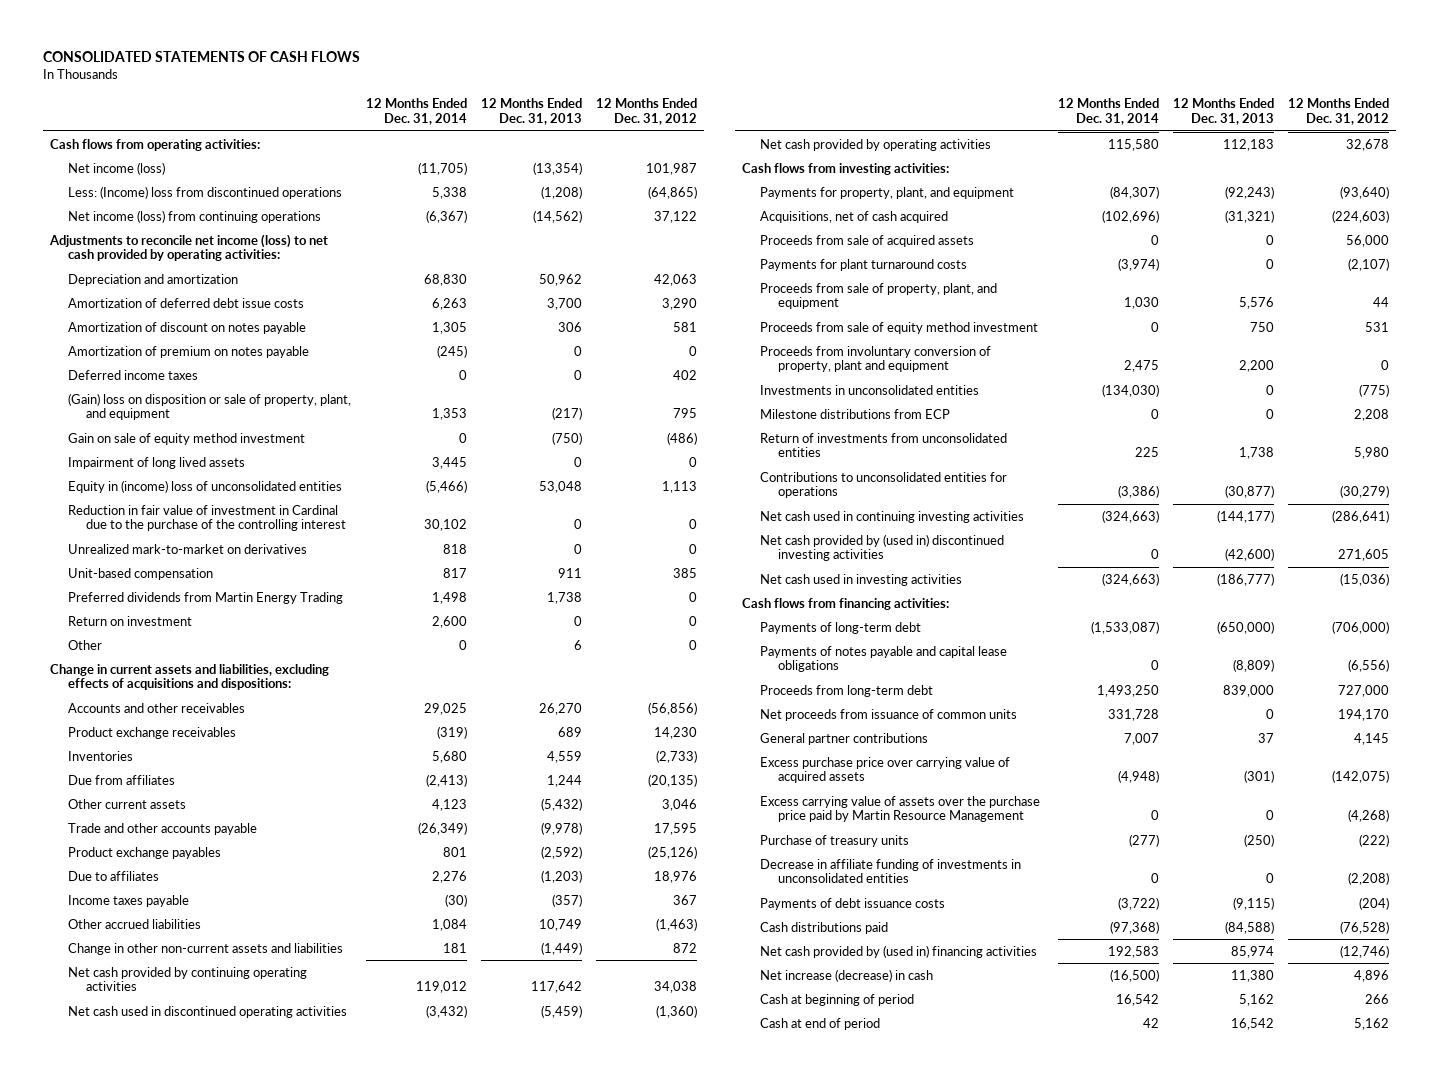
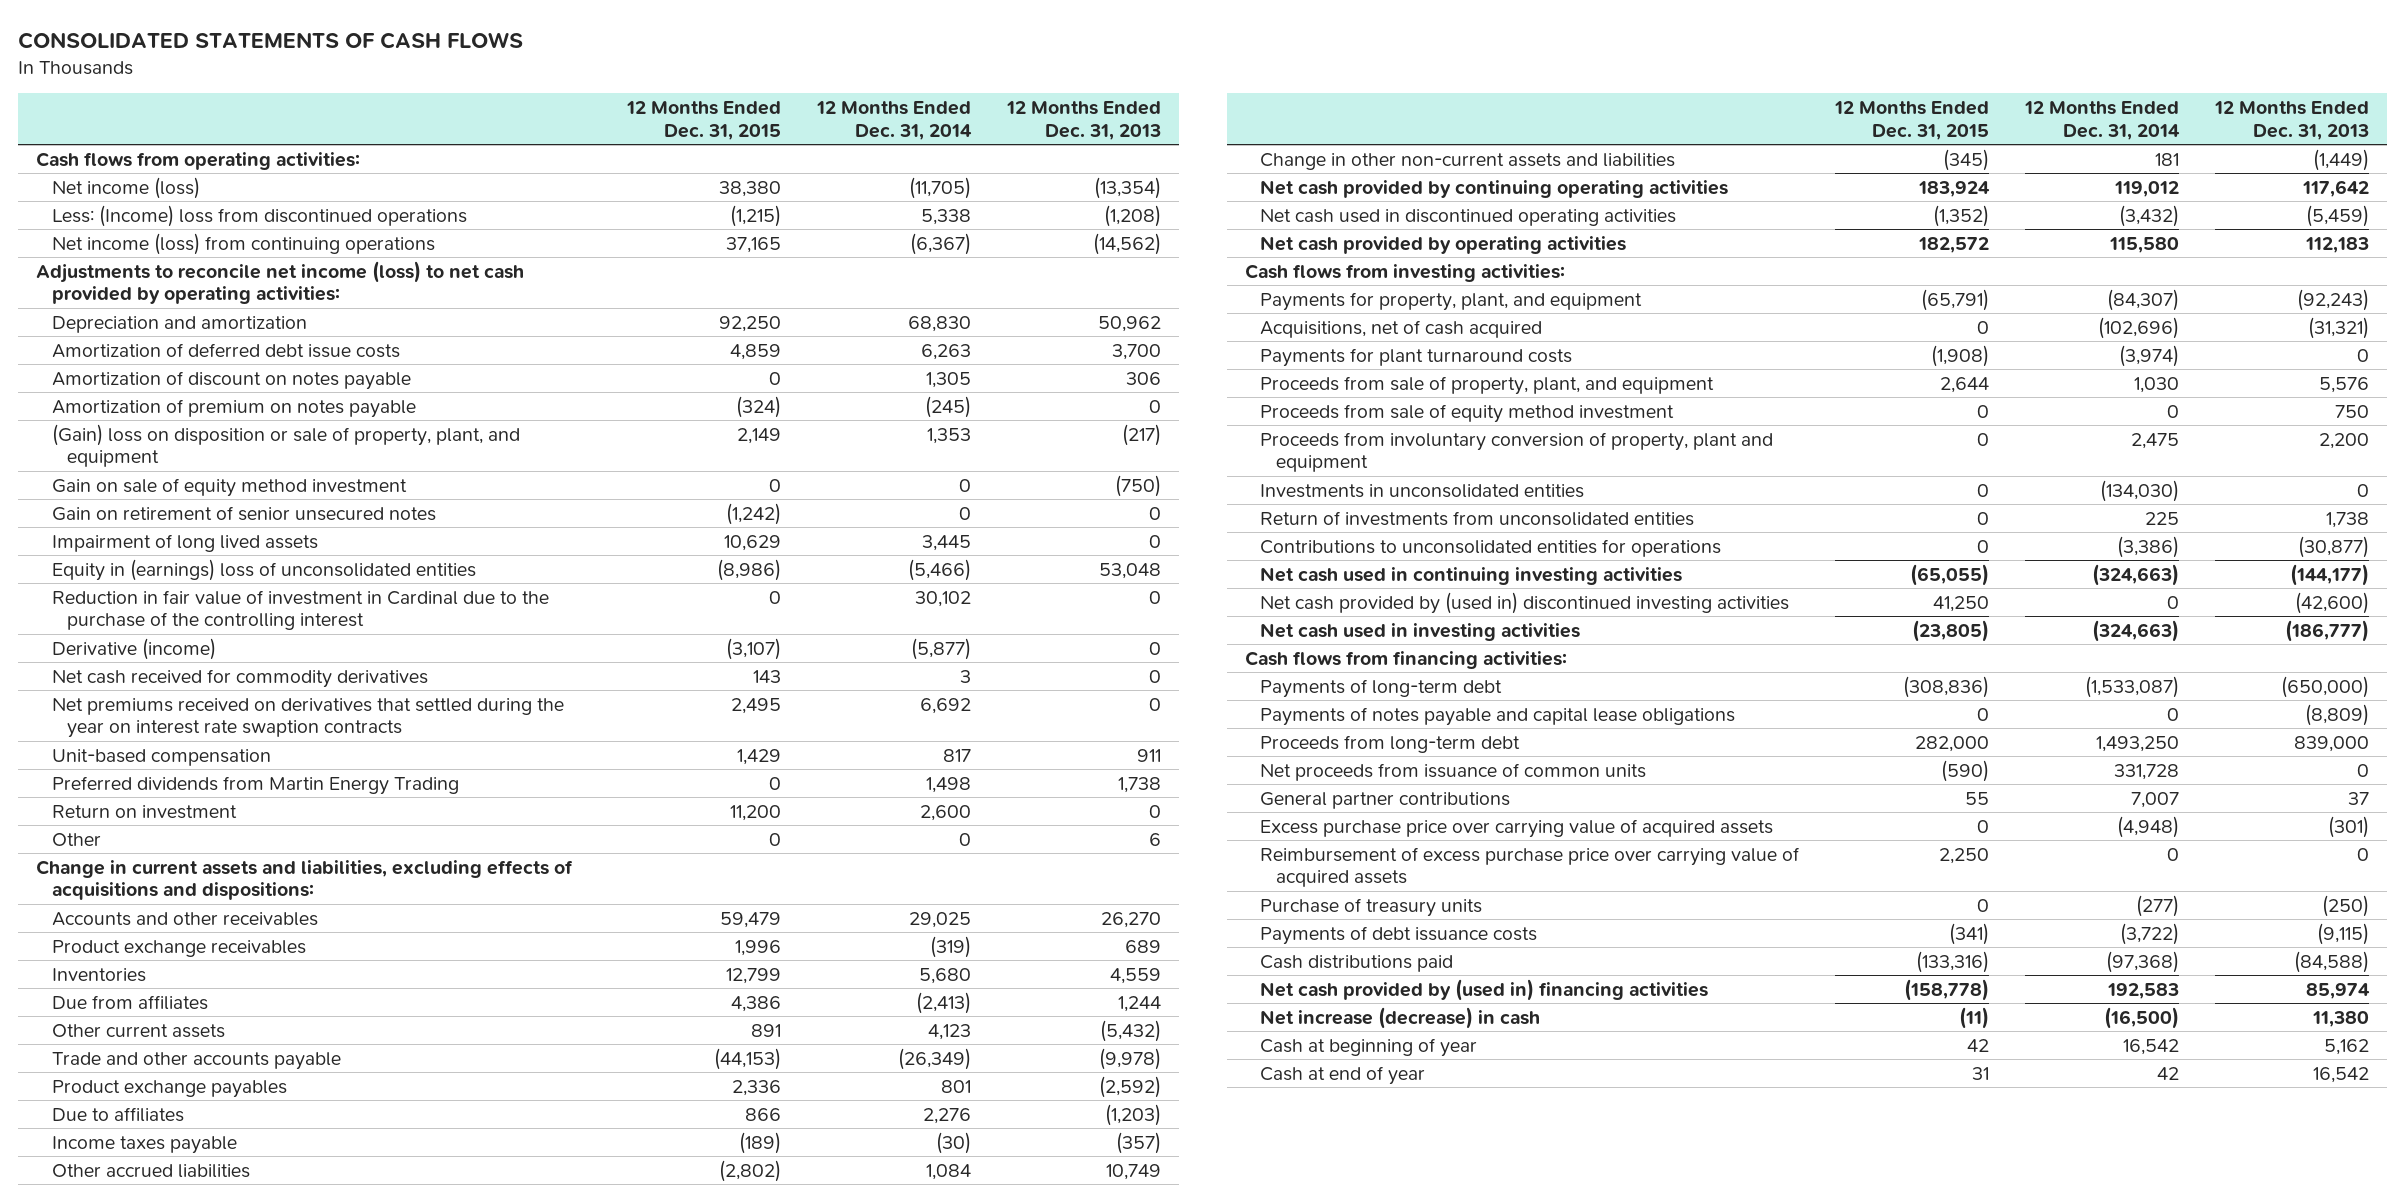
[596,98,698,126] 12 Months Ended Dec. 31, 2012 -> none
none -> [625,101,781,140] 12 Months Ended Dec. 31, 2015
[68,369,199,380] Deferred income taxes -> none
none -> [51,505,436,521] Gain on retirement of senior unsecured notes
[68,479,343,493] Equity in (income) loss of unconsolidated entities -> [51,558,476,581] Equity in (earnings) loss of unconsolidated entities
[68,543,308,554] Unrealized mark-to-market on derivatives -> none
none -> [51,637,216,660] Derivative (income)
none -> [51,668,428,688] Net cash received for commodity derivatives
none -> [51,697,564,739] Net premiums received on derivatives that settled during the year on interest rate swaption contracts
[760,234,975,247] Proceeds from sale of acquired assets -> none
[760,408,951,419] Milestone distributions from ECP -> none
[760,795,1041,823] Excess carrying value of assets over the purchase price paid by Martin Resource Management -> [1260,846,1801,888] Reimbursement of excess purchase price over carrying value of acquired assets
[760,858,1022,884] Decrease in affiliate funding of investments in unconsolidated entities -> none
[760,993,915,1006] Cash at beginning of period -> [1260,1037,1478,1057] Cash at beginning of year
[760,1017,881,1030] Cash at end of period -> [1260,1065,1426,1085] Cash at end of year

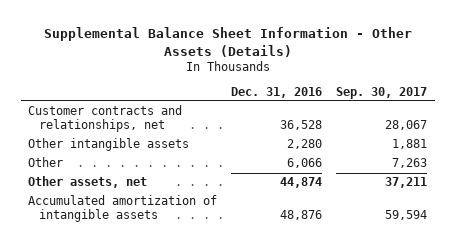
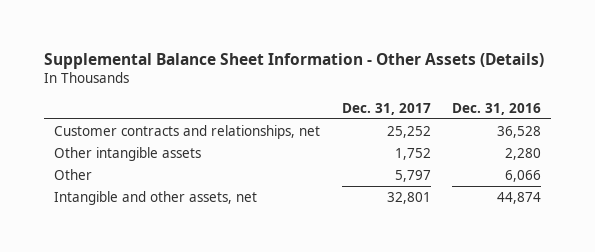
[336,86,428,99] Sep. 30, 2017 -> none
none -> [341,102,431,115] Dec. 31, 2017
[27,195,217,223] Accumulated amortization of intangible assets -> none
[27,176,147,189] Other assets, net -> [54,190,258,205] Intangible and other assets, net

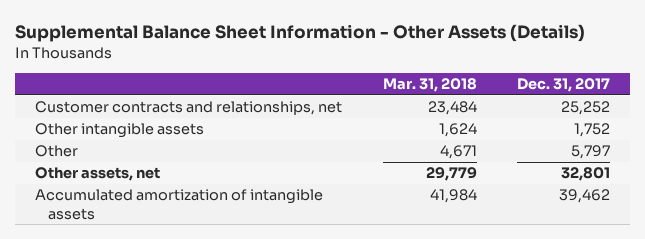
[451,102,541,115] Dec. 31, 2016 -> none
none -> [382,78,477,93] Mar. 31, 2018
[54,190,258,205] Intangible and other assets, net -> [35,167,161,182] Other assets, net
none -> [35,189,324,220] Accumulated amortization of intangible assets

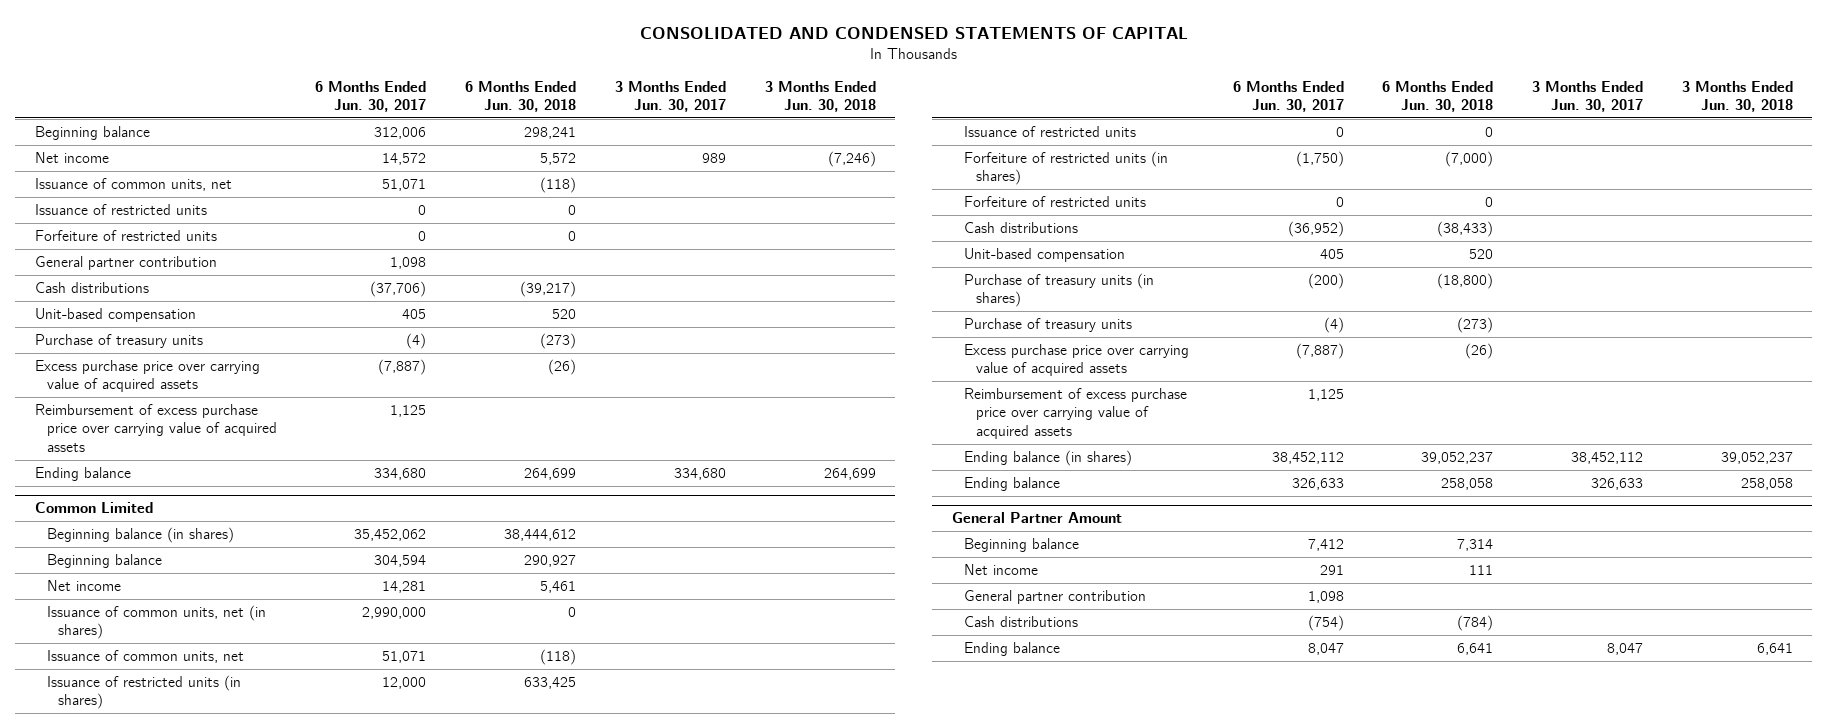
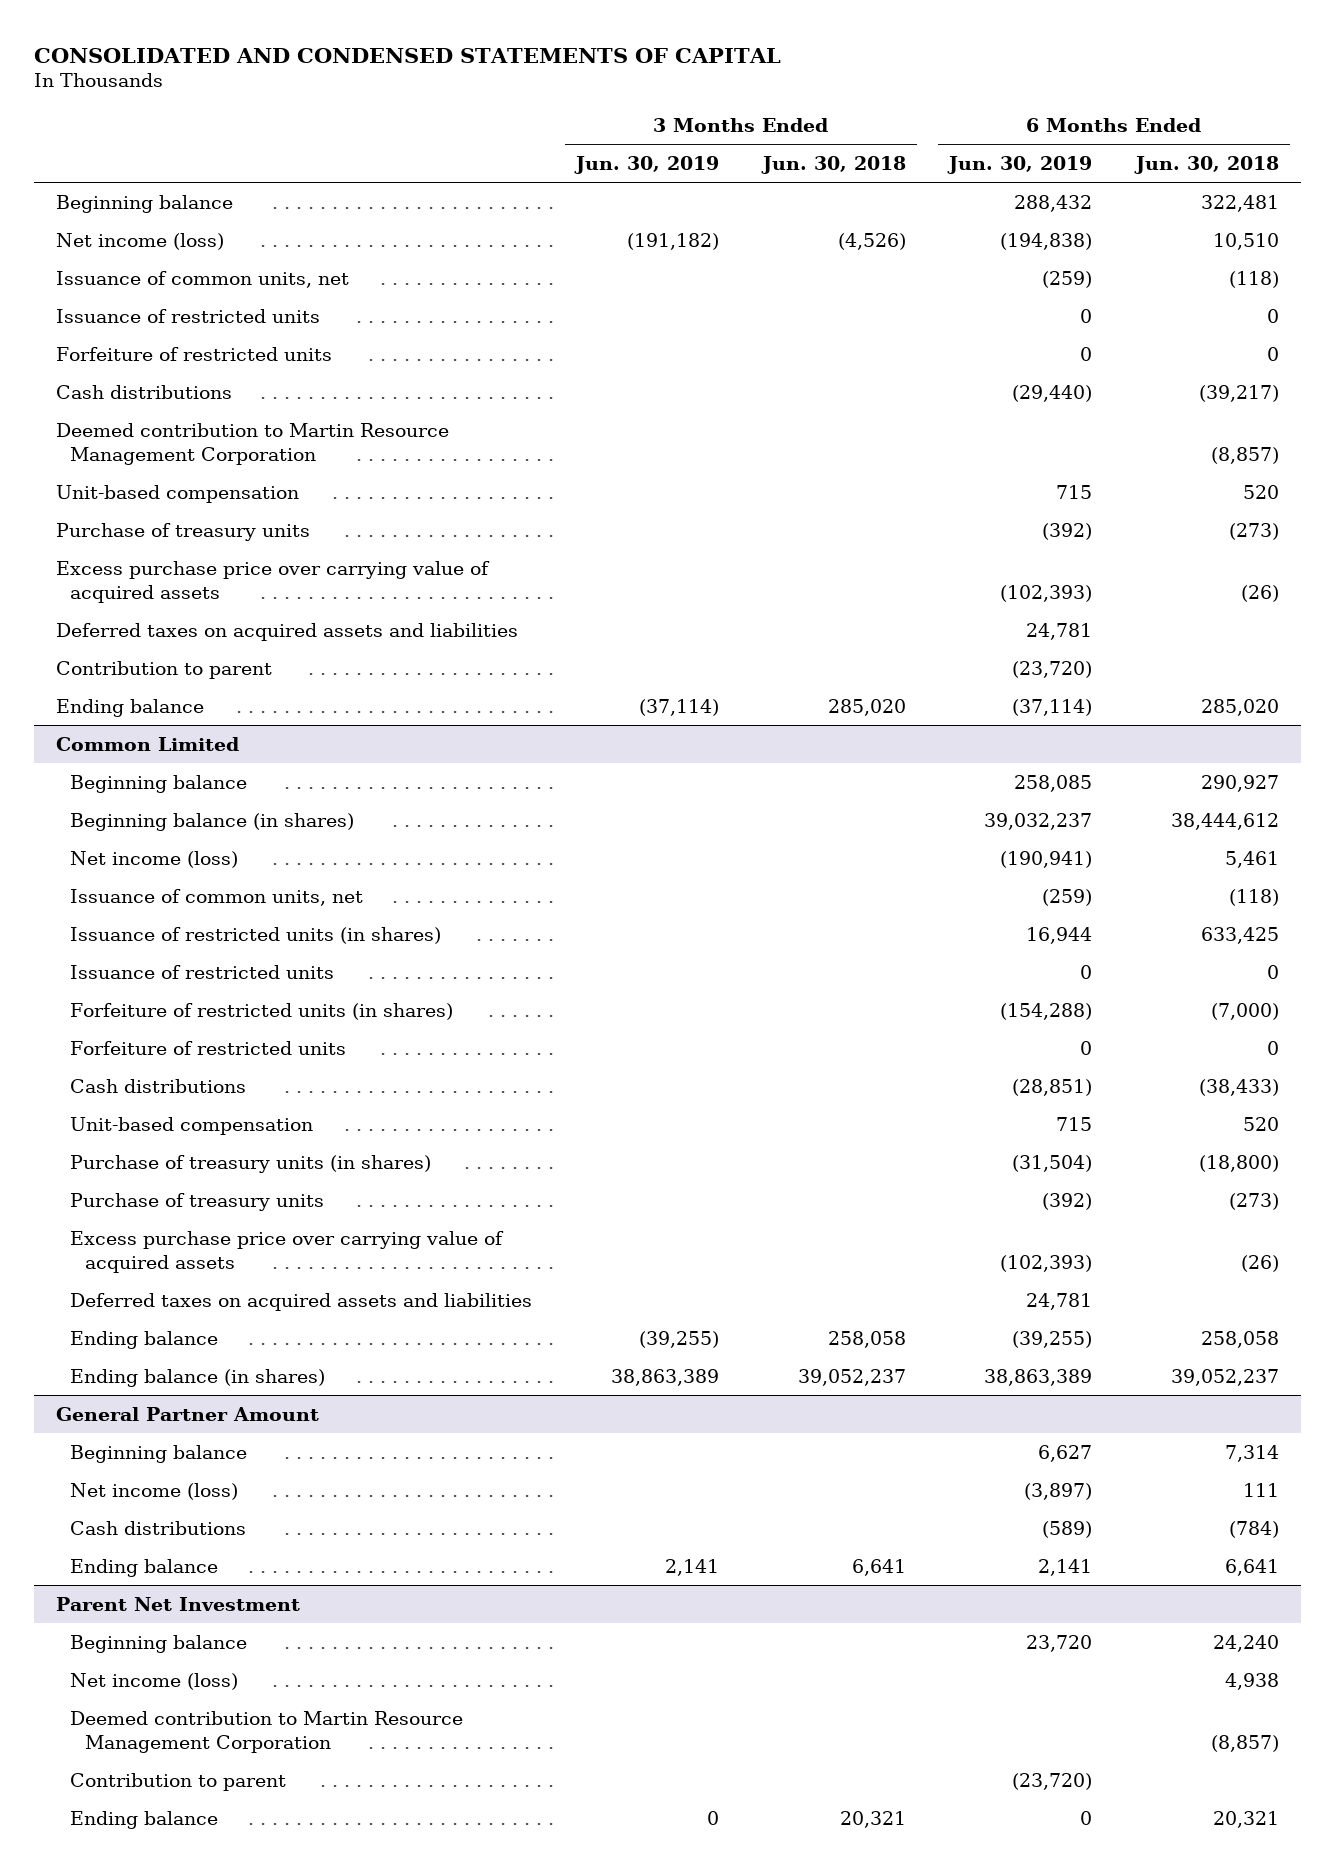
[315,80,427,112] 6 Months Ended Jun. 30, 2017 -> none
[615,80,727,112] 3 Months Ended Jun. 30, 2017 -> none
none -> [574,155,720,174] Jun. 30, 2019
none -> [947,155,1093,174] Jun. 30, 2019
[524,127,577,140] 298,241 -> [1201,194,1280,212] 322,481
[34,152,109,164] Net income -> [55,232,224,250] Net income (loss)
[540,153,577,166] 5,572 -> [1213,232,1280,250] 10,510
[827,151,876,168] (7,246) -> [837,232,906,250] (4,526)
[34,256,217,271] General partner contribution -> none
none -> [55,422,449,465] Deemed contribution to Martin Resource Management Corporation
[34,404,277,452] Reimbursement of excess purchase price over carrying value of acquired assets -> none
none -> [55,622,518,641] Deferred taxes on acquired assets and liabilities
none -> [55,660,272,679] Contribution to parent
[524,468,577,481] 264,699 -> [1201,698,1280,716] 285,020
[823,468,876,481] 264,699 -> [827,698,906,716] 285,020
[46,605,266,640] Issuance of common units, net (in shares) -> none
[46,527,234,544] Beginning balance (in shares) -> [70,812,355,831] Beginning balance (in shares)
[46,580,121,592] Net income -> [70,850,239,868] Net income (loss)
[963,388,1187,439] Reimbursement of excess purchase price over carrying value of acquired assets -> none
none -> [70,1292,533,1311] Deferred taxes on acquired assets and liabilities
[963,450,1132,467] Ending balance (in shares) -> [70,1368,326,1387] Ending balance (in shares)
[963,590,1146,605] General partner contribution -> none
[963,564,1038,576] Net income -> [70,1482,239,1500] Net income (loss)
none -> [55,1596,300,1611] Parent Net Investment
none -> [70,1634,248,1653] Beginning balance
none -> [70,1672,239,1690] Net income (loss)
none -> [70,1710,464,1753] Deemed contribution to Martin Resource Management Corporation
none -> [70,1772,287,1791] Contribution to parent
none -> [70,1810,219,1829] Ending balance

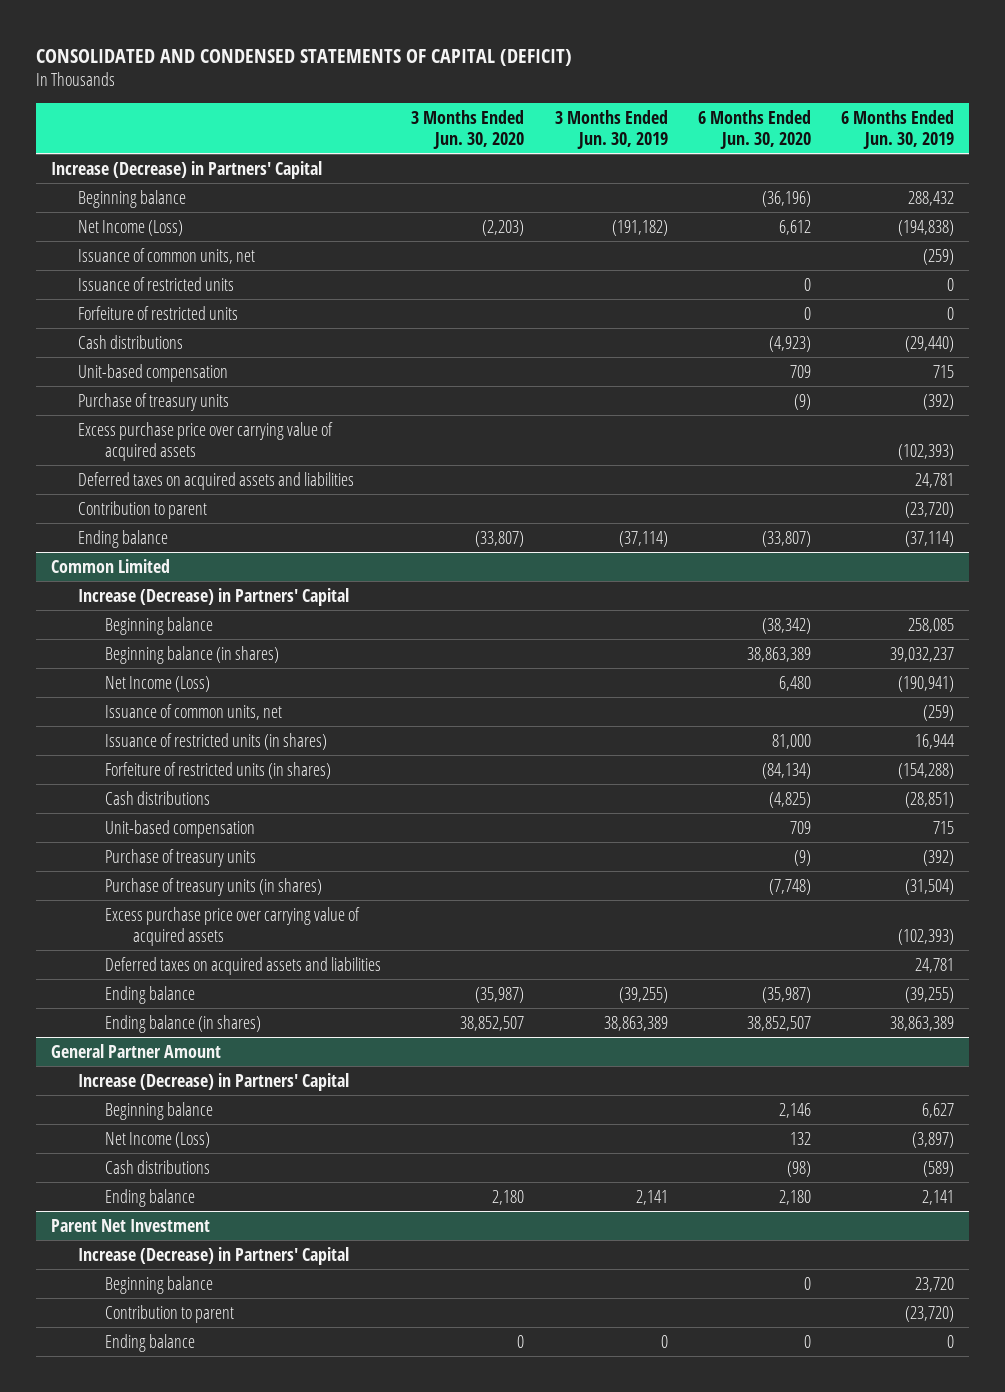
[34,47,782,63] CONSOLIDATED AND CONDENSED STATEMENTS OF CAPITAL -> [35,48,572,66] CONSOLIDATED AND CONDENSED STATEMENTS OF CAPITAL (DEFICIT)
[760,155,906,174] Jun. 30, 2018 -> none
[1134,155,1280,174] Jun. 30, 2018 -> none
none -> [411,110,525,149] 3 Months Ended Jun. 30, 2020
none -> [697,110,811,149] 6 Months Ended Jun. 30, 2020
none -> [50,160,322,179] Increase (Decrease) in Partners' Capital
[55,232,224,250] Net income (loss) -> [77,219,183,236] Net Income (Loss)
[55,422,449,465] Deemed contribution to Martin Resource Management Corporation -> none
none -> [77,587,349,606] Increase (Decrease) in Partners' Capital
[70,850,239,868] Net income (loss) -> [105,675,211,692] Net Income (Loss)
[70,964,335,979] Issuance of restricted units -> none
[70,1040,347,1055] Forfeiture of restricted units -> none
[70,1154,432,1173] Purchase of treasury units (in shares) -> [105,877,323,896] Purchase of treasury units (in shares)
none -> [77,1072,349,1091] Increase (Decrease) in Partners' Capital
[70,1482,239,1500] Net income (loss) -> [105,1131,211,1148] Net Income (Loss)
none -> [77,1246,349,1265] Increase (Decrease) in Partners' Capital
[70,1672,239,1690] Net income (loss) -> none
[70,1710,464,1753] Deemed contribution to Martin Resource Management Corporation -> none

